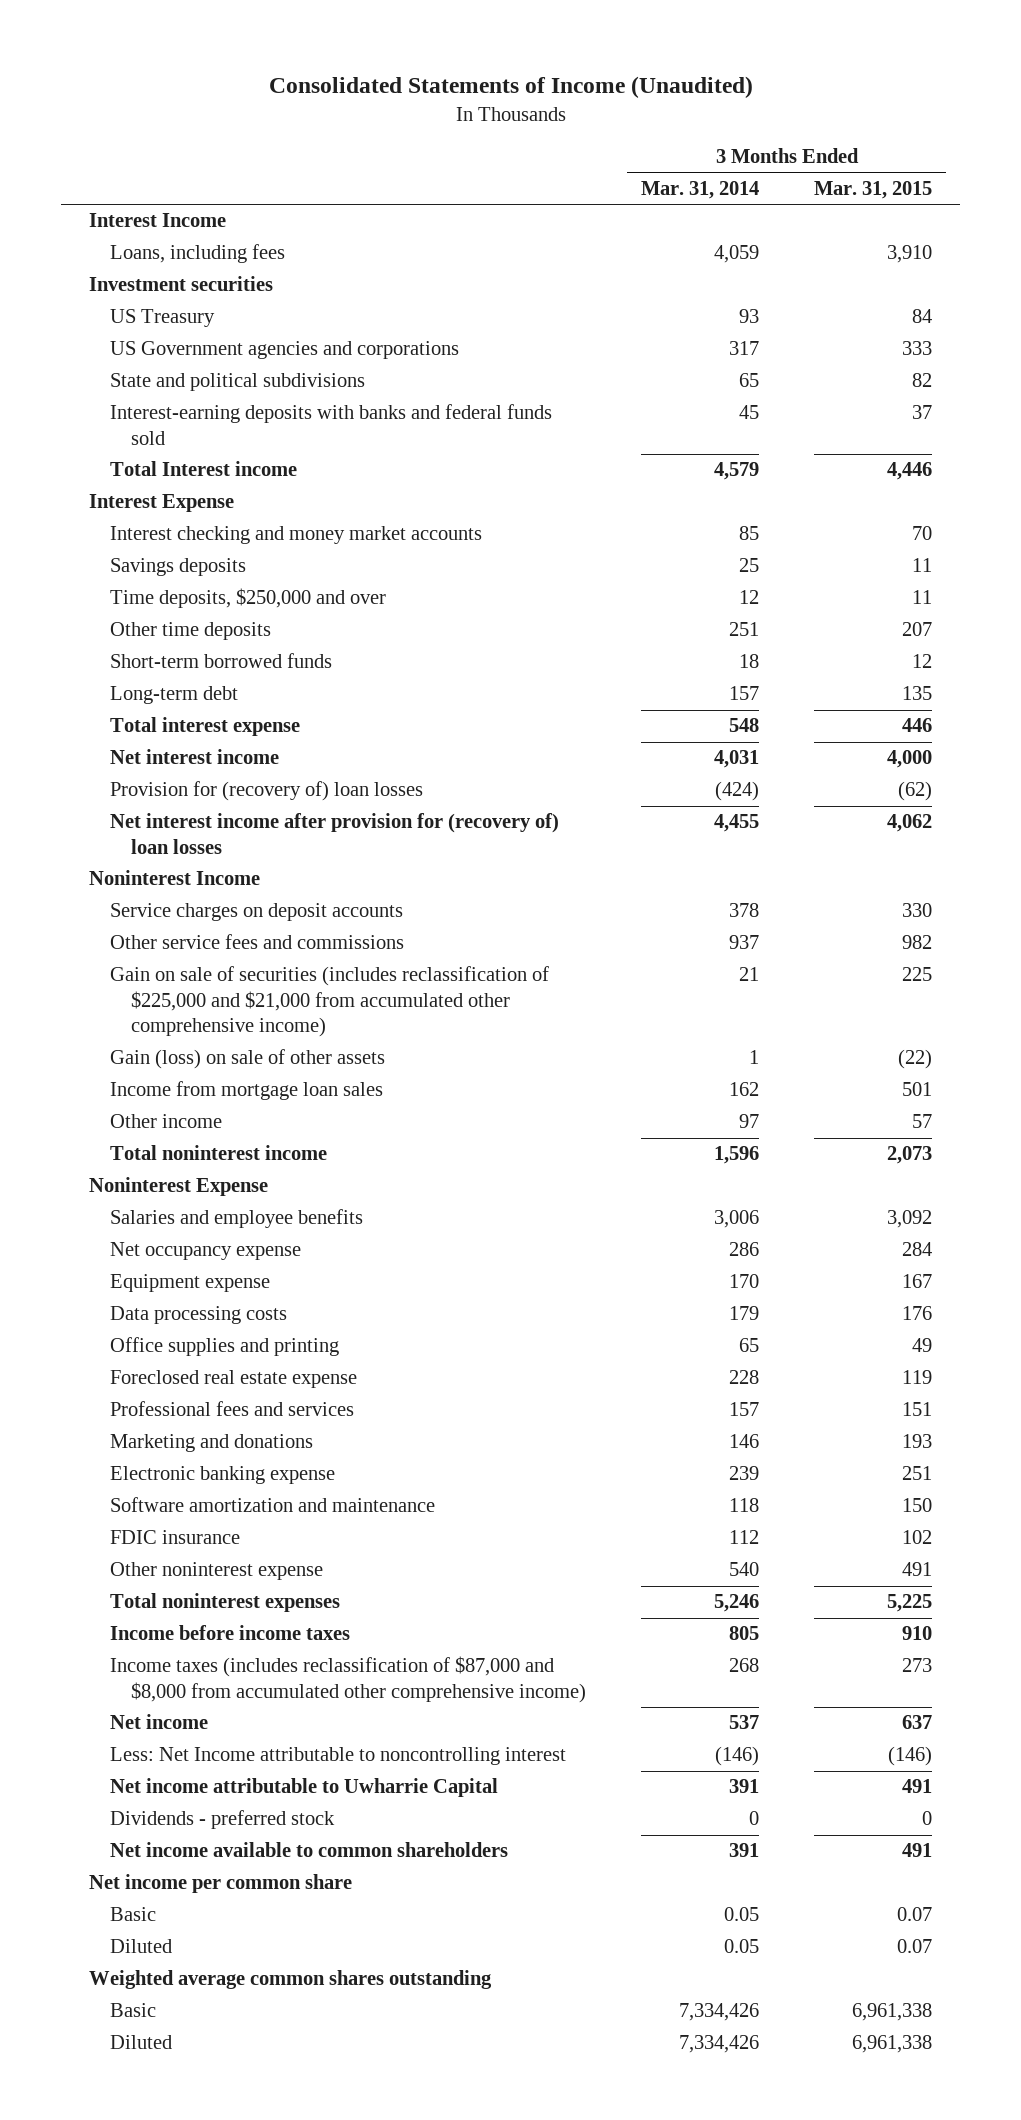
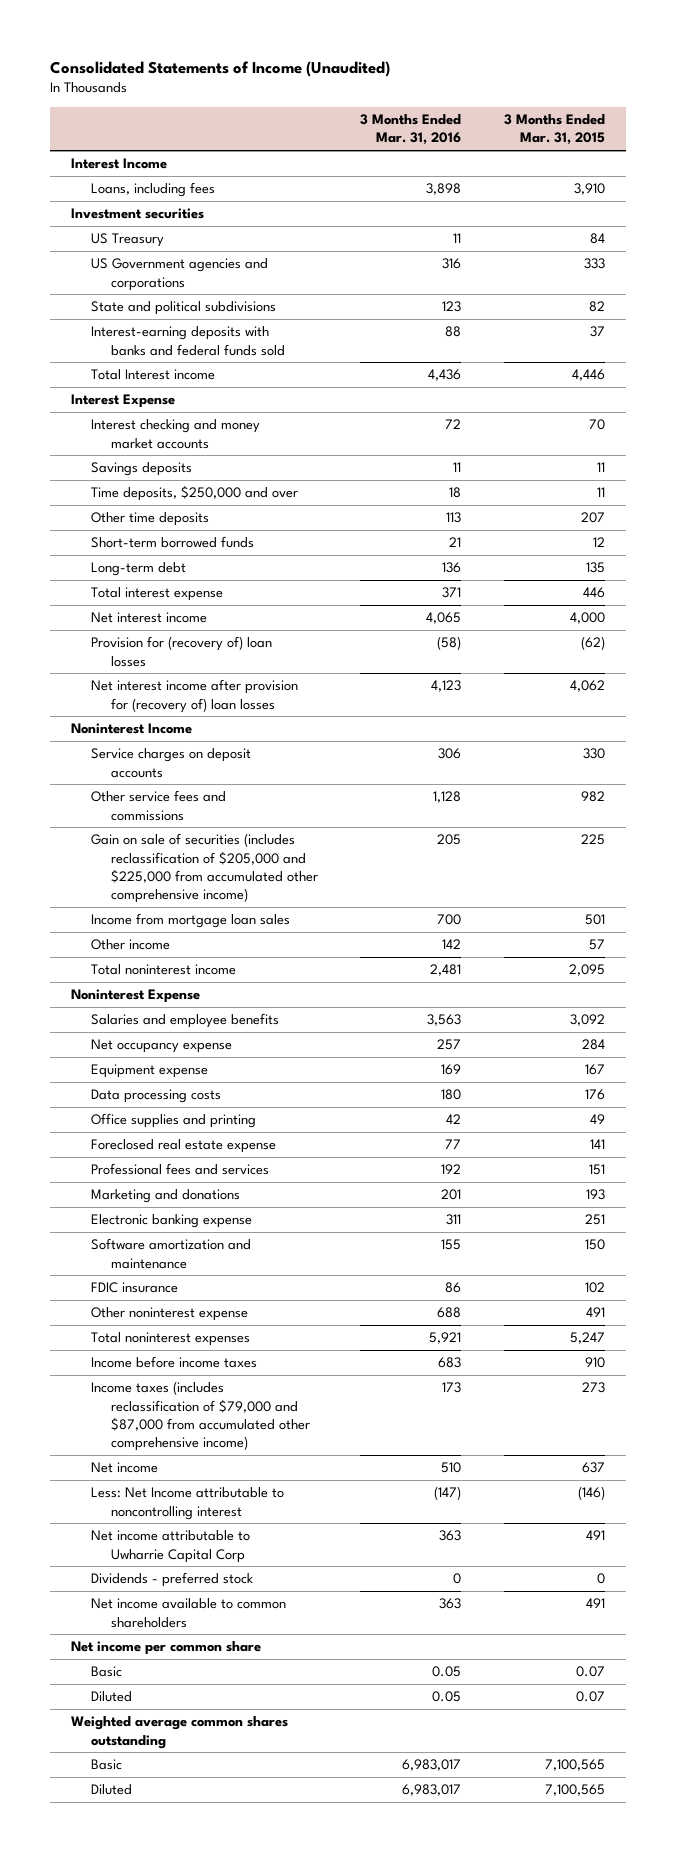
[641,181,760,200] Mar. 31, 2014 -> none
none -> [360,113,462,146] 3 Months Ended Mar. 31, 2016
[110,1049,386,1070] Gain (loss) on sale of other assets -> none
[110,966,550,1038] Gain on sale of securities (includes reclassification of $225,000 and $21,000 from accumulated other comprehensive income) -> [90,833,318,904] Gain on sale of securities (includes reclassification of $205,000 and $225,000 from accumulated other comprehensive income)
[887,1146,933,1165] 2,073 -> [568,964,605,977] 2,095
[902,1370,933,1385] 119 -> [589,1139,605,1150] 141
[887,1594,933,1613] 5,225 -> [569,1332,605,1345] 5,247
[110,1656,587,1703] Income taxes (includes reclassification of $87,000 and $8,000 from accumulated other comprehensive income) -> [90,1381,310,1452] Income taxes (includes reclassification of $79,000 and $87,000 from accumulated other comprehensive income)
[110,1778,499,1798] Net income attributable to Uwharrie Capital -> [90,1530,250,1563] Net income attributable to Uwharrie Capital Corp
[852,2003,933,2022] 6,961,338 -> [544,1759,605,1772] 7,100,565
[852,2035,933,2054] 6,961,338 -> [544,1784,605,1797] 7,100,565

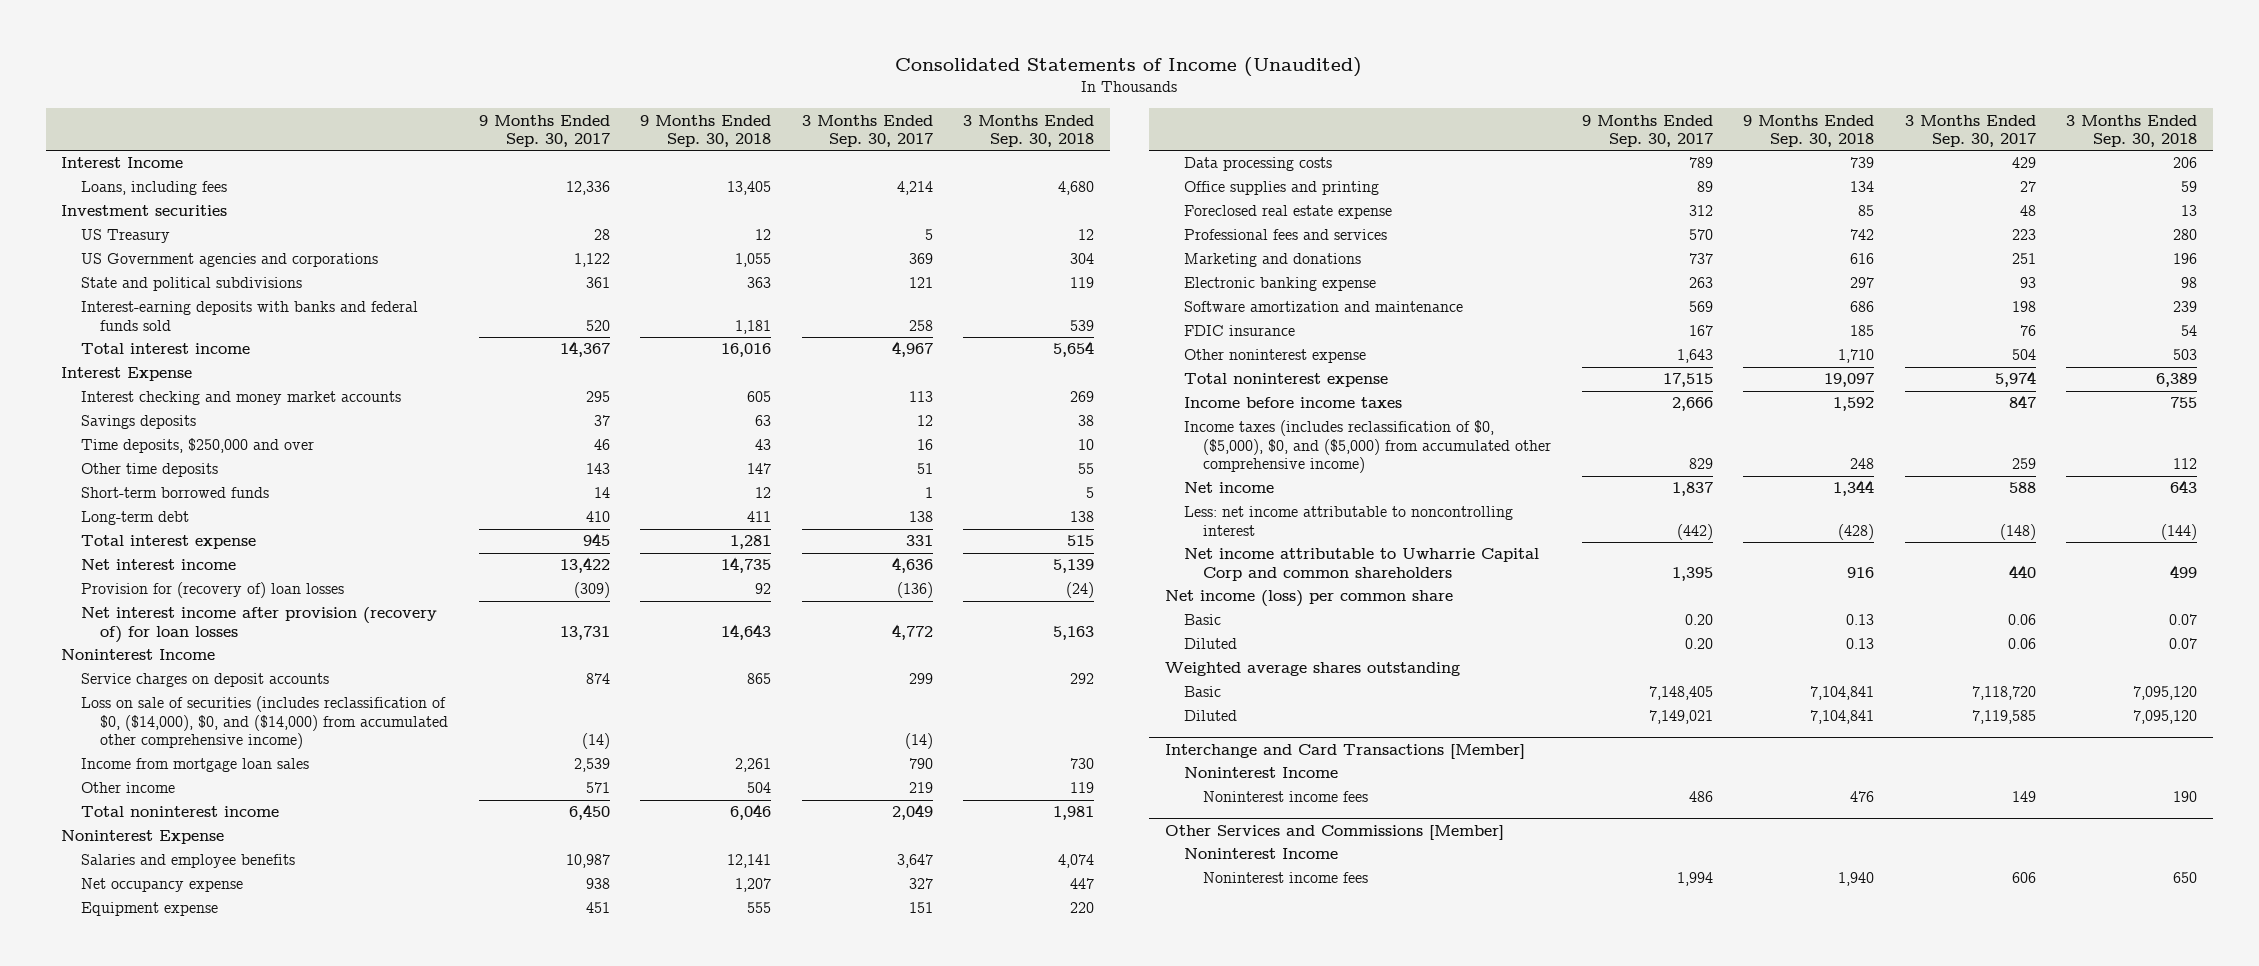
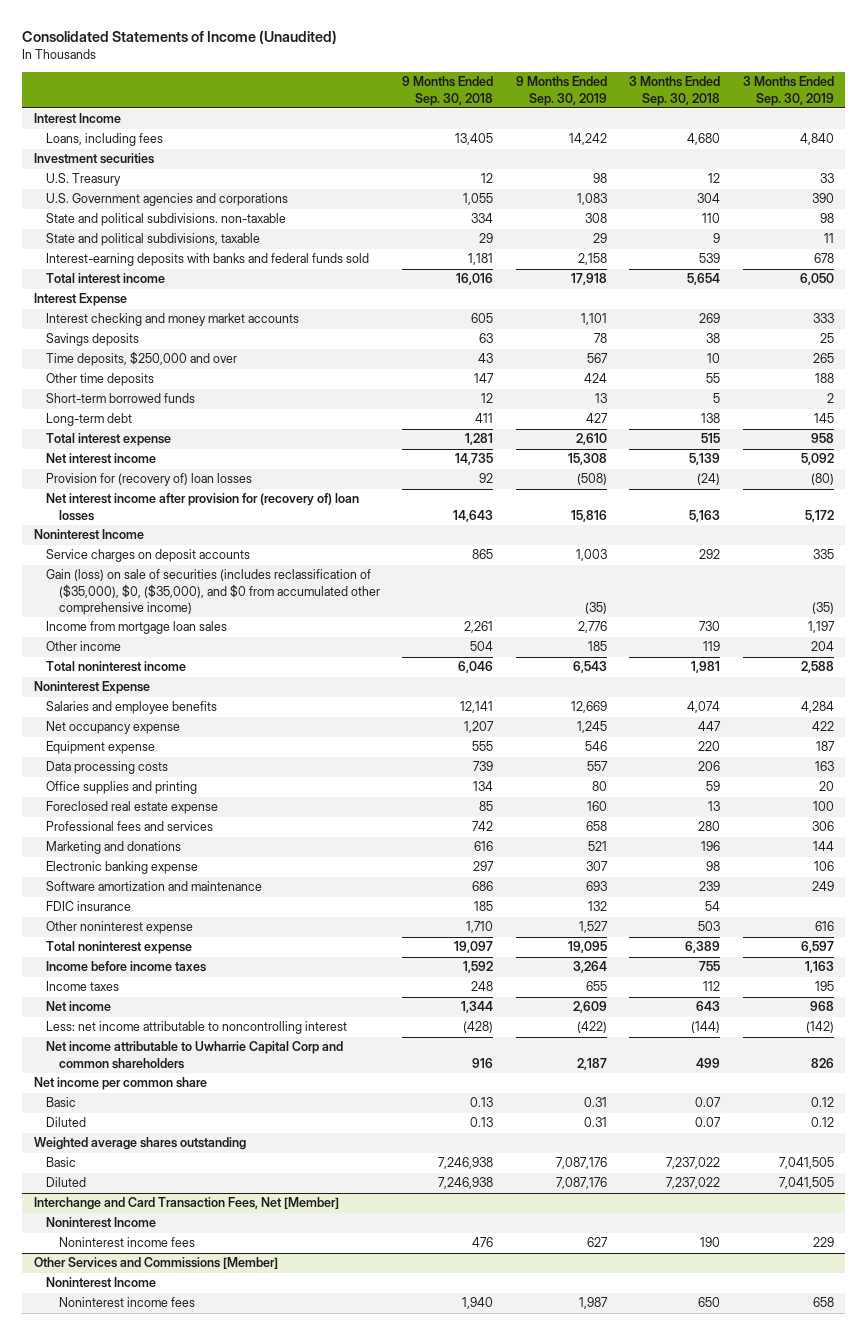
[478,114,610,148] 9 Months Ended Sep. 30, 2017 -> none
[801,114,933,148] 3 Months Ended Sep. 30, 2017 -> none
none -> [515,76,607,106] 9 Months Ended Sep. 30, 2019
none -> [742,76,834,106] 3 Months Ended Sep. 30, 2019
[80,229,170,244] US Treasury -> [46,173,122,187] U.S. Treasury
[80,253,378,268] US Government agencies and corporations -> [46,193,289,207] U.S. Government agencies and corporations
[80,277,302,292] State and political subdivisions -> [46,213,287,227] State and political subdivisions. non-taxable
[747,277,772,289] 363 -> [471,213,494,224] 334
[1070,277,1095,289] 119 -> [702,213,721,224] 110
none -> [46,233,261,247] State and political subdivisions, taxable
[80,607,437,643] Net interest income after provision (recovery of) for loan losses -> [46,493,360,521] Net interest income after provision for (recovery of) loan losses
[80,696,449,750] Loss on sale of securities (includes reclassification of $0, ($14,000), $0, and ($14,000) from accumulated other comprehensive income) -> [46,569,380,615] Gain (loss) on sale of securities (includes reclassification of ($35,000), $0, ($35,000), and $0 from accumulated other comprehensive income)
[1183,420,1552,474] Income taxes (includes reclassification of $0, ($5,000), $0, and ($5,000) from accumulated other comprehensive income) -> [46,981,120,992] Income taxes
[1164,590,1453,608] Net income (loss) per common share -> [33,1077,207,1091] Net income per common share
[1810,686,1875,701] 7,104,841 -> [438,1157,494,1170] 7,246,938
[2133,686,2198,701] 7,095,120 -> [666,1157,721,1170] 7,237,022
[1810,710,1875,725] 7,104,841 -> [438,1177,494,1190] 7,246,938
[2133,710,2198,725] 7,095,120 -> [666,1177,721,1190] 7,237,022
[1164,743,1525,759] Interchange and Card Transactions [Member] -> [33,1197,339,1211] Interchange and Card Transaction Fees, Net [Member]

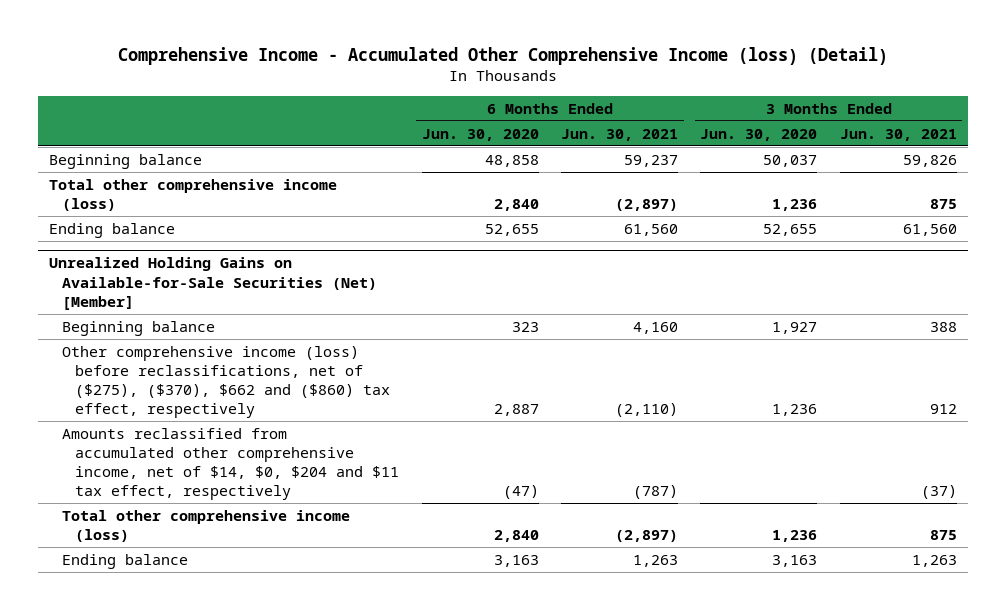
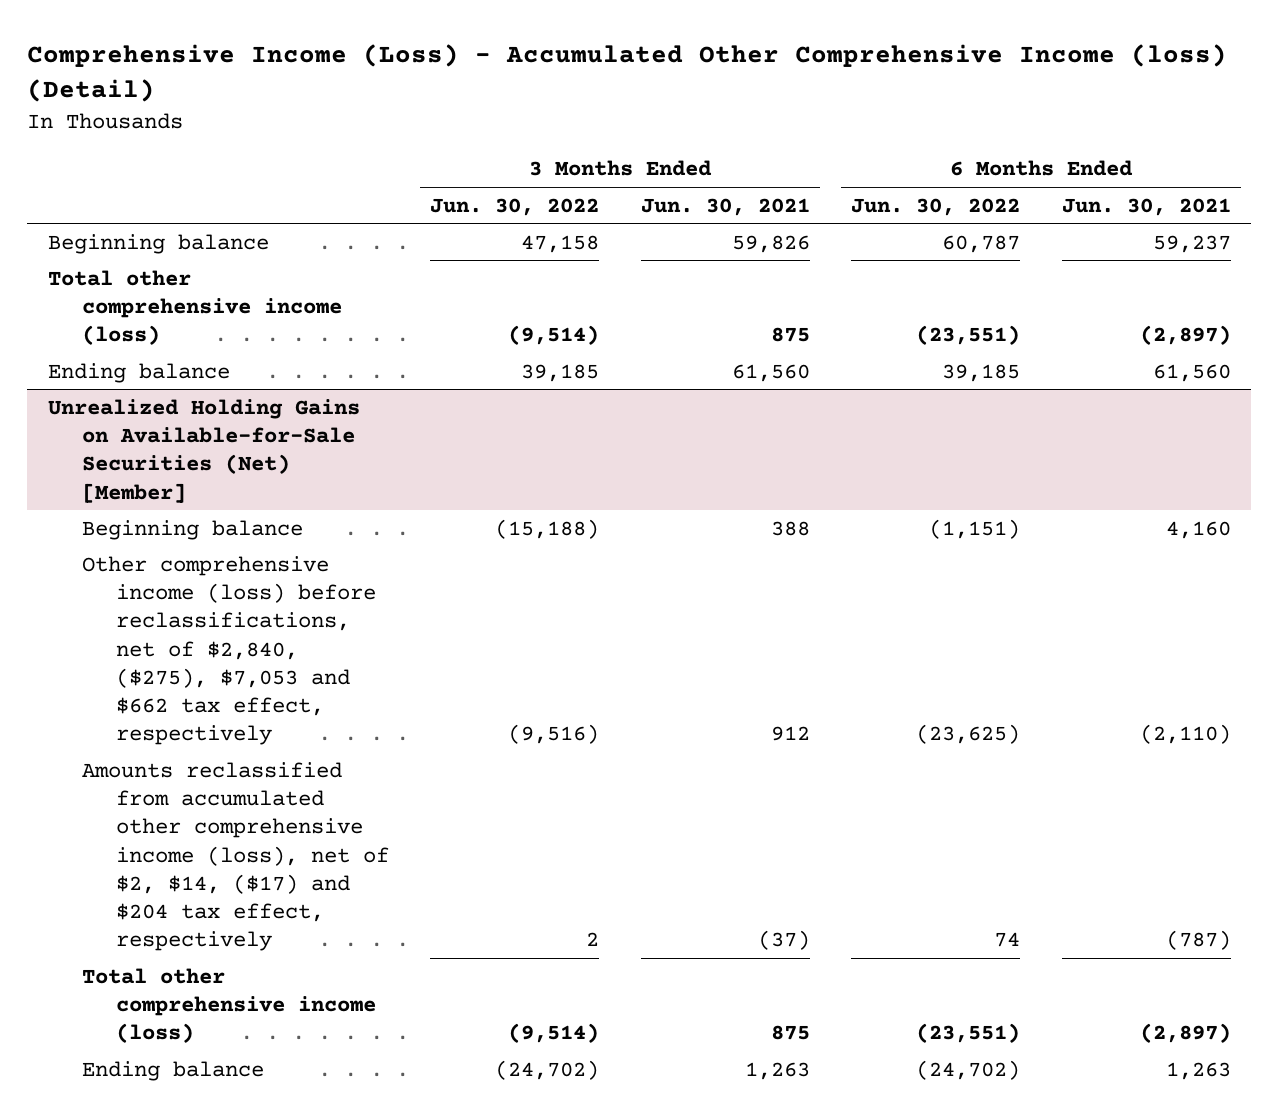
[118,47,889,66] Comprehensive Income - Accumulated Other Comprehensive Income (loss) (Detail) -> [26,44,1227,103] Comprehensive Income (Loss) - Accumulated Other Comprehensive Income (loss) (Detail)
[421,128,539,141] Jun. 30, 2020 -> none
[700,128,818,141] Jun. 30, 2020 -> none
none -> [430,197,600,216] Jun. 30, 2022
none -> [851,197,1021,216] Jun. 30, 2022
[62,345,391,419] Other comprehensive income (loss) before reclassifications, net of ($275), ($370), $662 and ($860) tax effect, respectively -> [81,555,376,746] Other comprehensive income (loss) before reclassifications, net of $2,840, ($275), $7,053 and $662 tax effect, respectively
[62,427,400,501] Amounts reclassified from accumulated other comprehensive income, net of $14, $0, $204 and $11 tax effect, respectively -> [81,761,389,952] Amounts reclassified from accumulated other comprehensive income (loss), net of $2, $14, ($17) and $204 tax effect, respectively

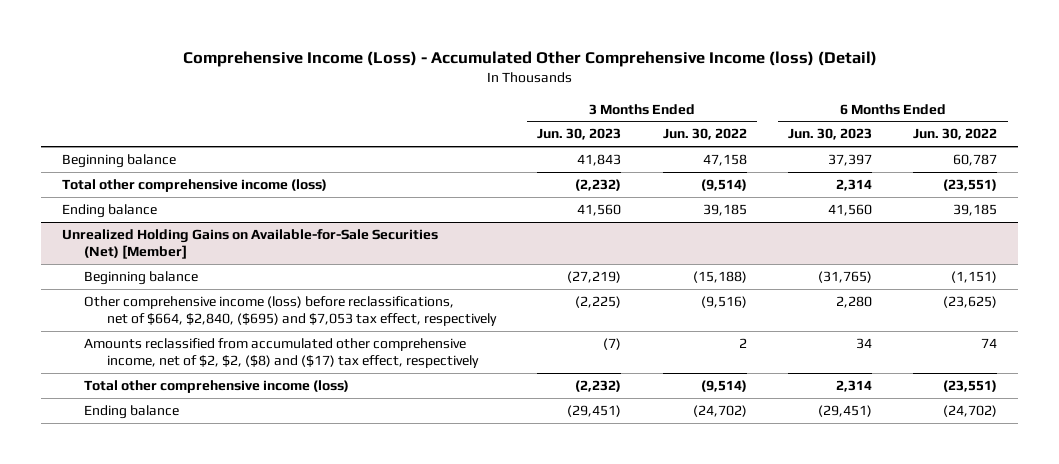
[640,197,810,216] Jun. 30, 2021 -> none
[1061,197,1231,216] Jun. 30, 2021 -> none
none -> [537,128,622,141] Jun. 30, 2023
none -> [787,128,872,141] Jun. 30, 2023
[81,555,376,746] Other comprehensive income (loss) before reclassifications, net of $2,840, ($275), $7,053 and $662 tax effect, respectively -> [84,296,497,327] Other comprehensive income (loss) before reclassifications, net of $664, $2,840, ($695) and $7,053 tax effect, respectively
[81,761,389,952] Amounts reclassified from accumulated other comprehensive income (loss), net of $2, $14, ($17) and $204 tax effect, respectively -> [84,338,479,369] Amounts reclassified from accumulated other comprehensive income, net of $2, $2, ($8) and ($17) tax effect, respectively

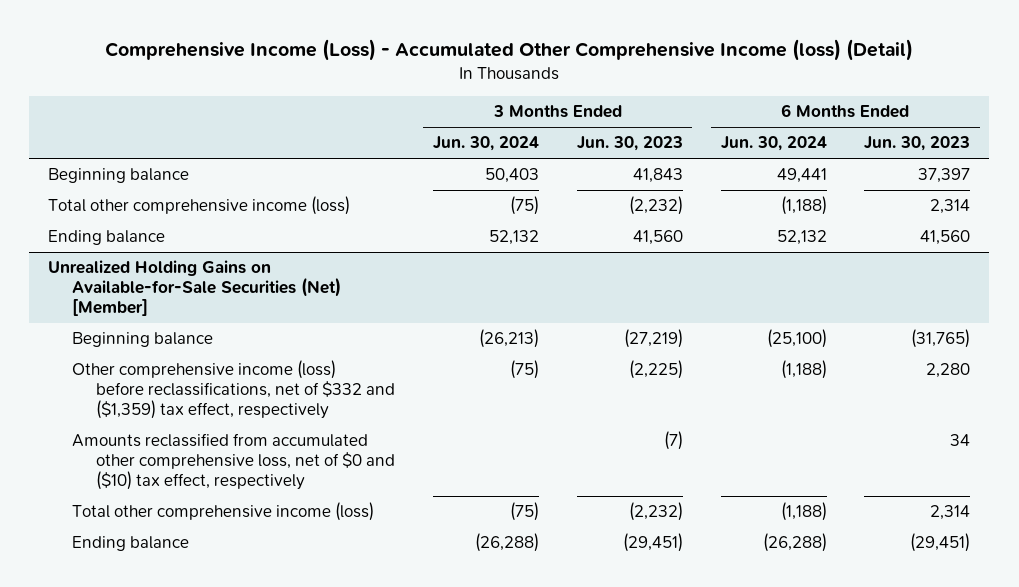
[662,128,747,141] Jun. 30, 2022 -> none
[913,128,998,141] Jun. 30, 2022 -> none
none -> [432,136,539,152] Jun. 30, 2024
none -> [720,136,827,152] Jun. 30, 2024
[84,296,497,327] Other comprehensive income (loss) before reclassifications, net of $664, $2,840, ($695) and $7,053 tax effect, respectively -> [71,360,395,419] Other comprehensive income (loss) before reclassifications, net of $332 and ($1,359) tax effect, respectively
[84,338,479,369] Amounts reclassified from accumulated other comprehensive income, net of $2, $2, ($8) and ($17) tax effect, respectively -> [71,433,395,490] Amounts reclassified from accumulated other comprehensive loss, net of $0 and ($10) tax effect, respectively

